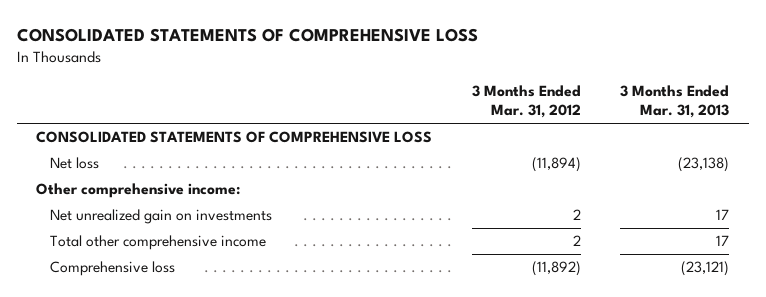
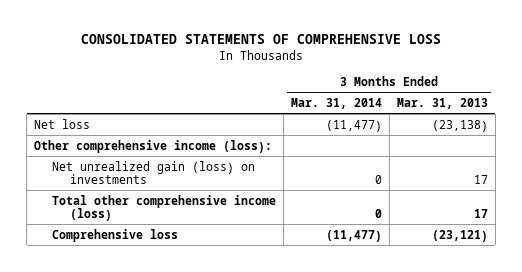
[471,84,581,119] 3 Months Ended Mar. 31, 2012 -> none
none -> [290,97,382,109] Mar. 31, 2014
[36,131,433,144] CONSOLIDATED STATEMENTS OF COMPREHENSIVE LOSS -> none
[36,183,241,199] Other comprehensive income: -> [34,139,273,153] Other comprehensive income (loss):
[49,209,272,225] Net unrealized gain on investments -> [51,160,255,185] Net unrealized gain (loss) on investments
[49,235,266,251] Total other comprehensive income -> [51,194,276,222] Total other comprehensive income (loss)

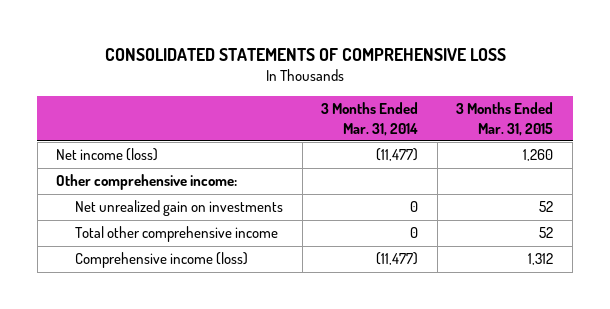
[396,97,488,109] Mar. 31, 2013 -> none
none -> [456,102,554,136] 3 Months Ended Mar. 31, 2015
[34,118,91,129] Net loss -> [56,148,159,162] Net income (loss)
[34,139,273,153] Other comprehensive income (loss): -> [56,174,238,191] Other comprehensive income:
[51,160,255,185] Net unrealized gain (loss) on investments -> [75,200,284,217] Net unrealized gain on investments
[51,194,276,222] Total other comprehensive income (loss) -> [75,226,279,243] Total other comprehensive income
[51,228,178,242] Comprehensive loss -> [75,252,249,269] Comprehensive income (loss)

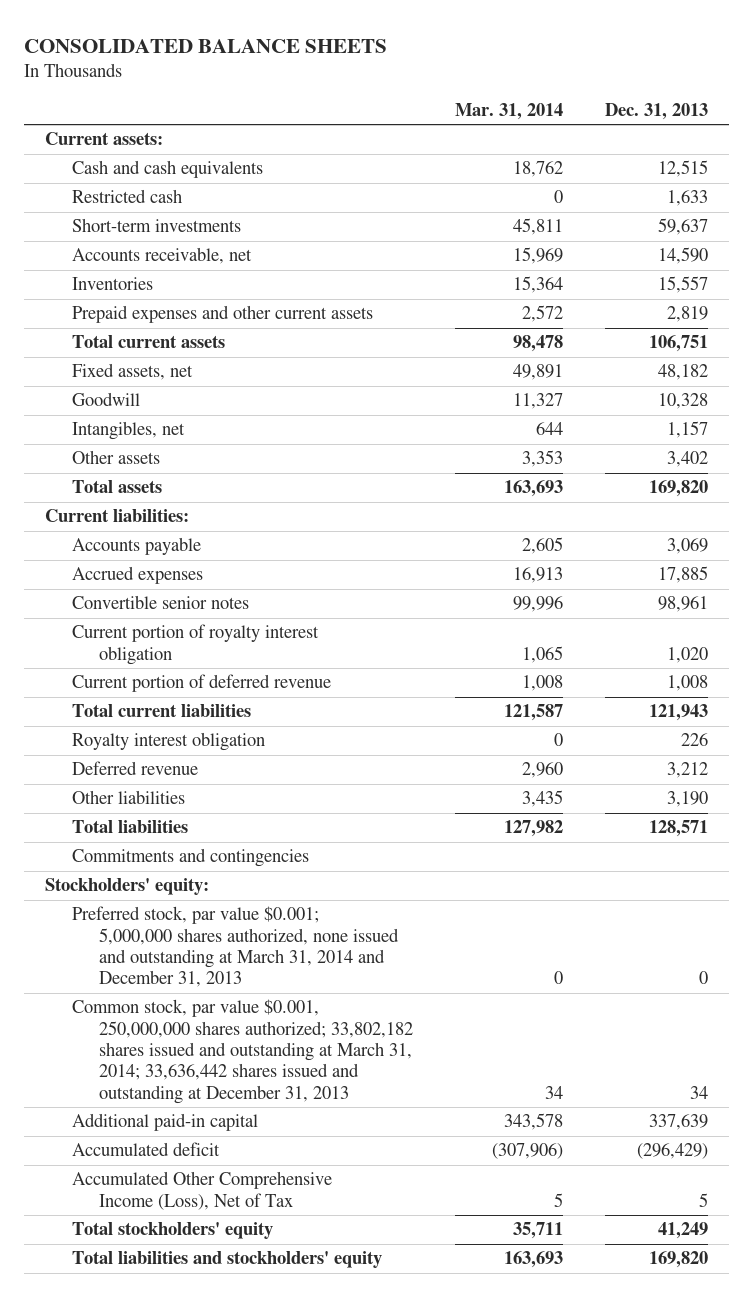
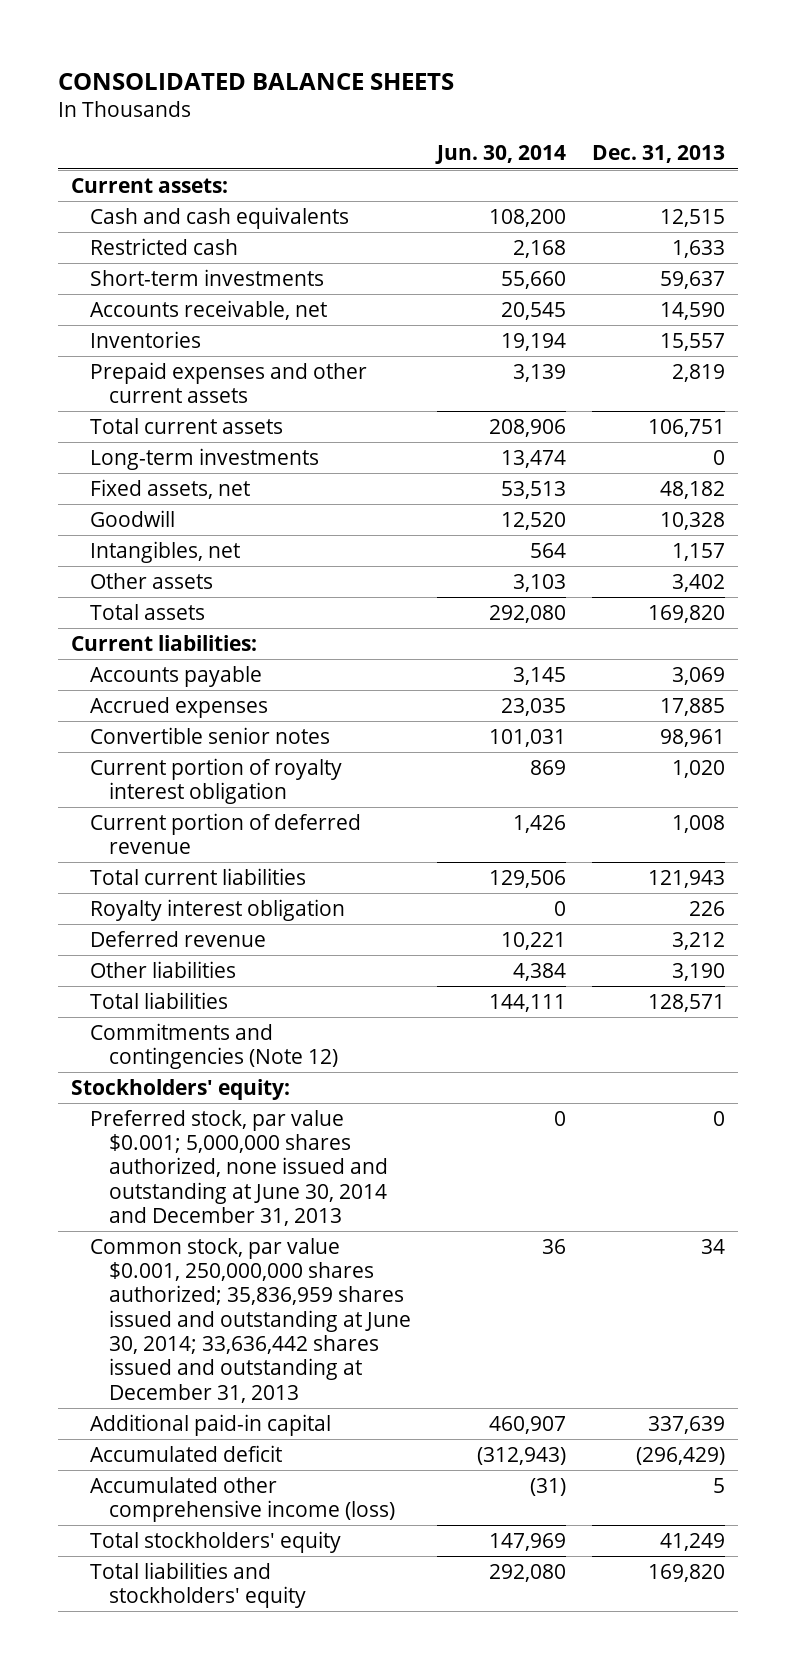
[455,102,564,120] Mar. 31, 2014 -> none
none -> [434,145,566,165] Jun. 30, 2014
none -> [90,447,320,470] Long-term investments
[72,848,310,868] Commitments and contingencies -> [90,1022,339,1070] Commitments and contingencies (Note 12)
[72,906,400,988] Preferred stock, par value $0.001; 5,000,000 shares authorized, none issued and outstanding at March 31, 2014 and December 31, 2013 -> [90,1109,389,1227] Preferred stock, par value $0.001; 5,000,000 shares authorized, none issued and outstanding at June 30, 2014 and December 31, 2013
[72,999,414,1104] Common stock, par value $0.001, 250,000,000 shares authorized; 33,802,182 shares issued and outstanding at March 31, 2014; 33,636,442 shares issued and outstanding at December 31, 2013 -> [90,1237,412,1403] Common stock, par value $0.001, 250,000,000 shares authorized; 35,836,959 shares issued and outstanding at June 30, 2014; 33,636,442 shares issued and outstanding at December 31, 2013
[72,1171,333,1210] Accumulated Other Comprehensive Income (Loss), Net of Tax -> [90,1476,396,1523] Accumulated other comprehensive income (loss)

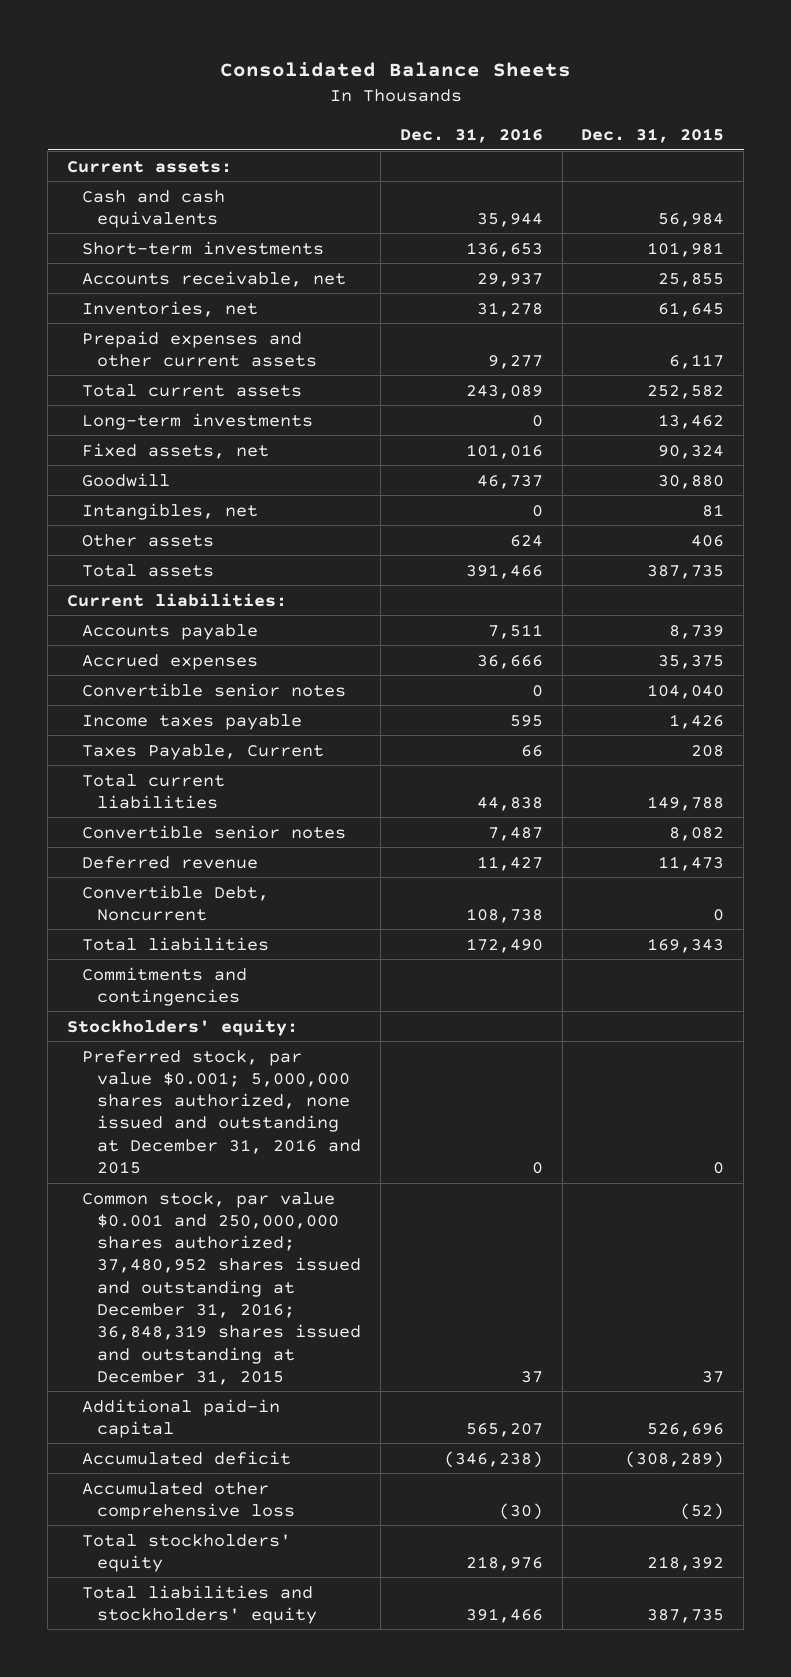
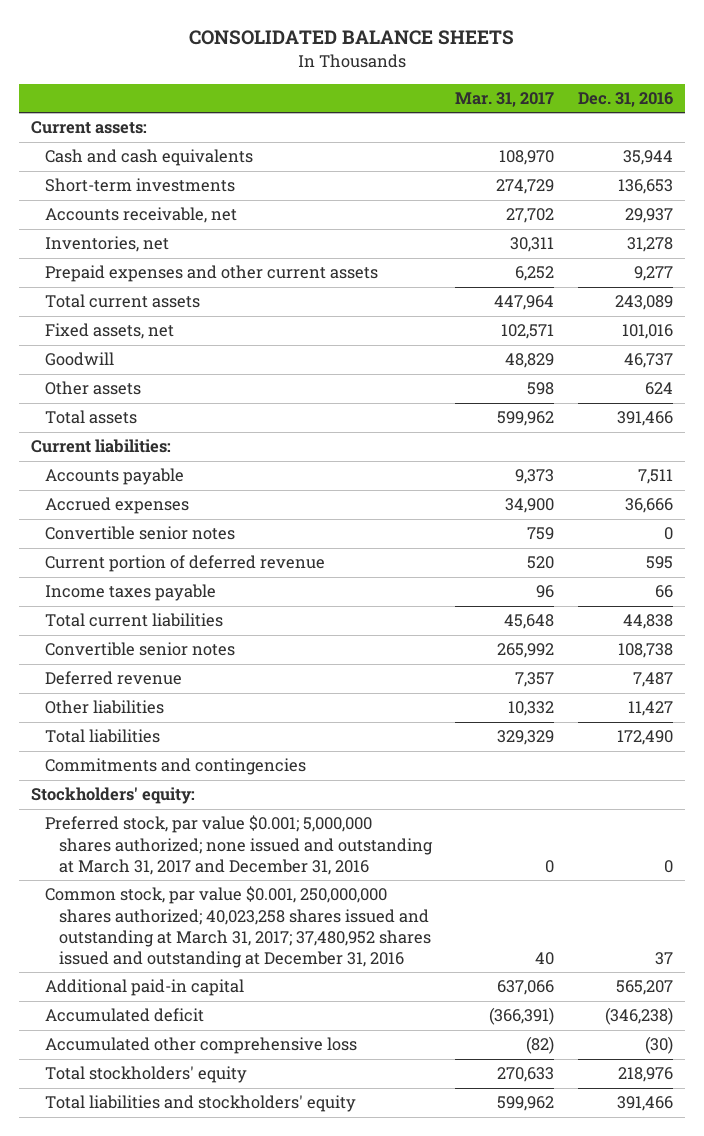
[219,62,571,78] Consolidated Balance Sheets -> [188,30,514,46] CONSOLIDATED BALANCE SHEETS
[581,128,725,144] Dec. 31, 2015 -> none
none -> [455,91,555,107] Mar. 31, 2017
[81,412,313,430] Long-term investments -> none
[81,502,258,520] Intangibles, net -> none
[81,743,324,760] Taxes Payable, Current -> none
none -> [44,555,325,573] Current portion of deferred revenue
[509,714,543,727] 595 -> [655,585,674,599] 66
[81,884,269,921] Convertible Debt, Noncurrent -> none
[487,826,543,841] 7,487 -> [618,643,674,659] 108,738
[476,855,543,871] 11,427 -> [633,672,674,688] 7,487
none -> [44,700,164,715] Other liabilities
[81,1049,361,1174] Preferred stock, par value $0.001; 5,000,000 shares authorized, none issued and outstanding at December 31, 2016 and 2015 -> [44,815,433,875] Preferred stock, par value $0.001; 5,000,000 shares authorized; none issued and outstanding at March 31, 2017 and December 31, 2016
[81,1191,361,1385] Common stock, par value $0.001 and 250,000,000 shares authorized; 37,480,952 shares issued and outstanding at December 31, 2016; 36,848,319 shares issued and outstanding at December 31, 2015 -> [44,886,431,968] Common stock, par value $0.001, 250,000,000 shares authorized; 40,023,258 shares issued and outstanding at March 31, 2017; 37,480,952 shares issued and outstanding at December 31, 2016

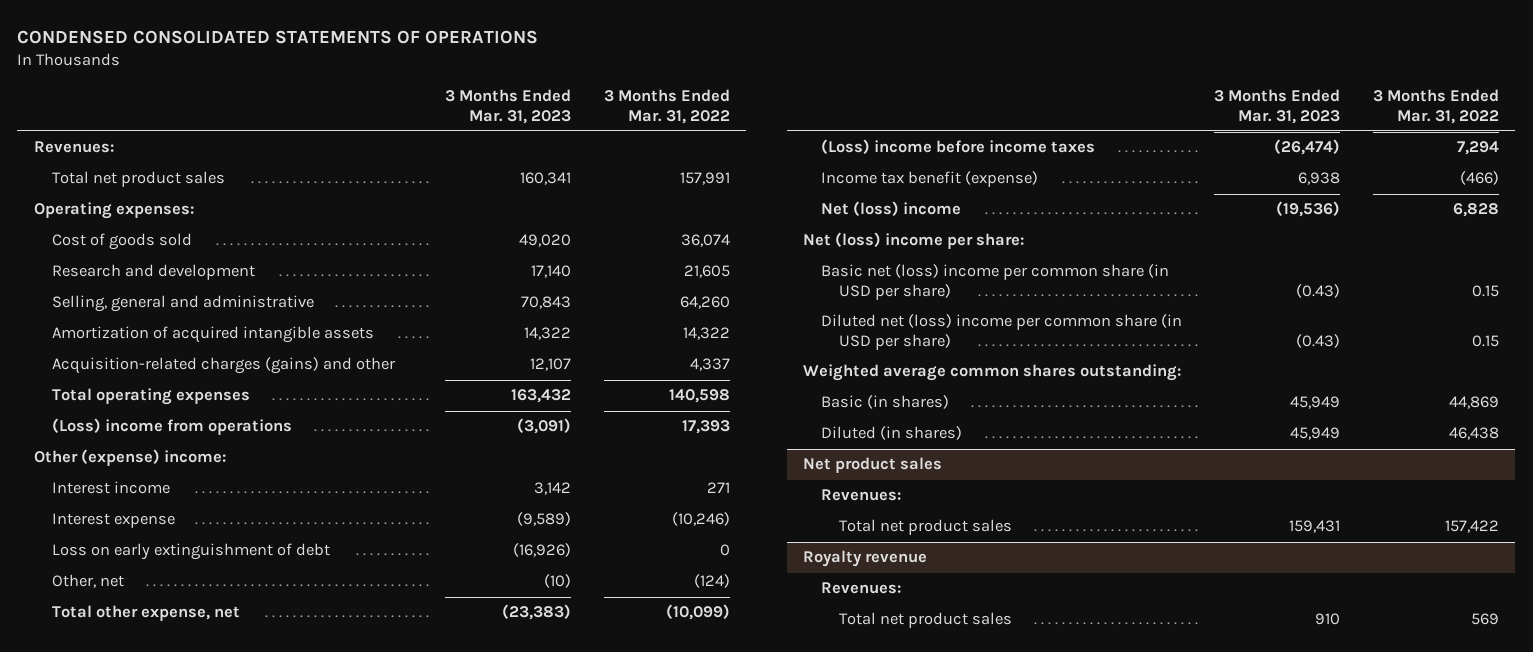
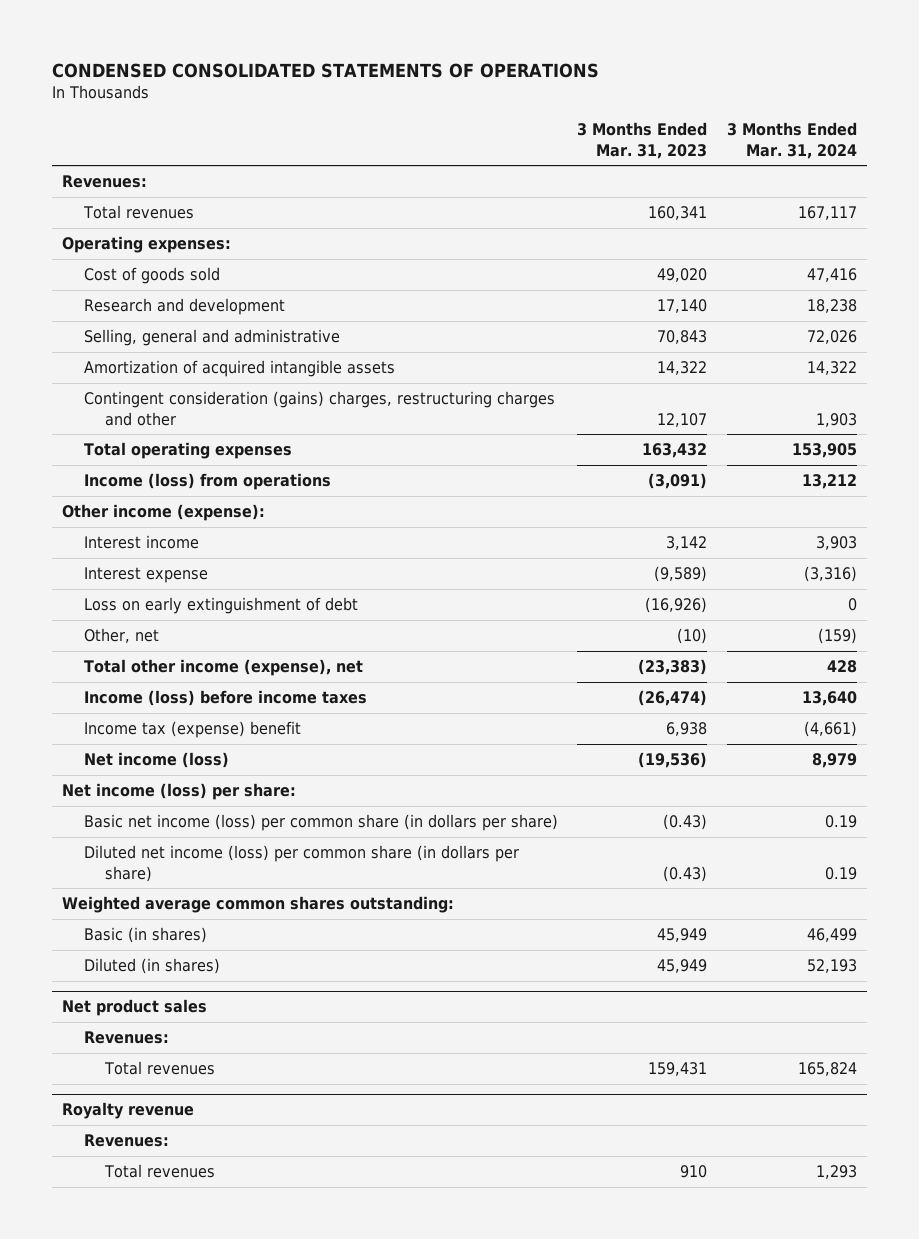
[603,89,730,124] 3 Months Ended Mar. 31, 2022 -> none
none -> [726,122,857,159] 3 Months Ended Mar. 31, 2024
[51,171,225,188] Total net product sales -> [82,205,194,220] Total revenues
[51,357,395,375] Acquisition-related charges (gains) and other -> [83,391,555,426] Contingent consideration (gains) charges, restructuring charges and other
[51,418,292,436] (Loss) income from operations -> [83,473,331,491] Income (loss) from operations
[33,449,226,467] Other (expense) income: -> [62,504,266,522] Other income (expense):
[51,605,240,622] Total other expense, net -> [83,659,363,677] Total other income (expense), net
[821,139,1096,155] (Loss) income before income taxes -> [83,690,367,707] Income (loss) before income taxes
[821,171,1039,188] Income tax benefit (expense) -> [83,721,301,739] Income tax (expense) benefit
[821,201,962,217] Net (loss) income -> [83,752,229,769] Net income (loss)
[802,232,1024,250] Net (loss) income per share: -> [62,783,297,801] Net income (loss) per share:
[821,264,1170,300] Basic net (loss) income per common share (in USD per share) -> [83,814,558,832] Basic net income (loss) per common share (in dollars per share)
[821,314,1183,350] Diluted net (loss) income per common share (in USD per share) -> [83,845,519,882] Diluted net income (loss) per common share (in dollars per share)
[839,519,1013,536] Total net product sales -> [104,1061,216,1076] Total revenues
[839,612,1013,629] Total net product sales -> [104,1164,216,1179] Total revenues

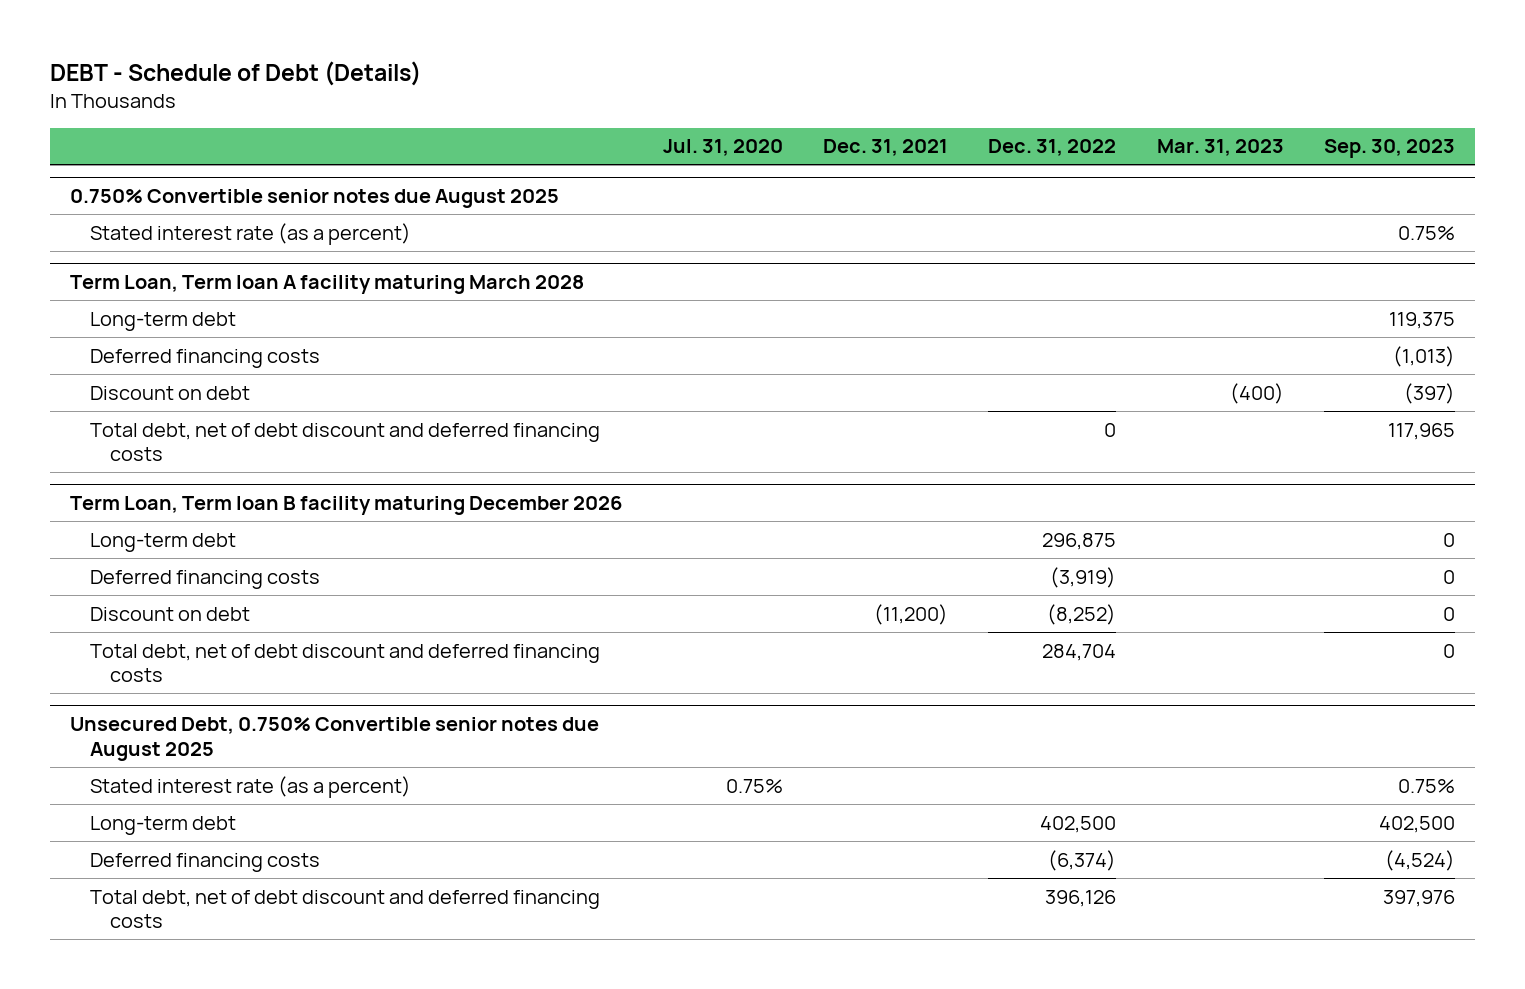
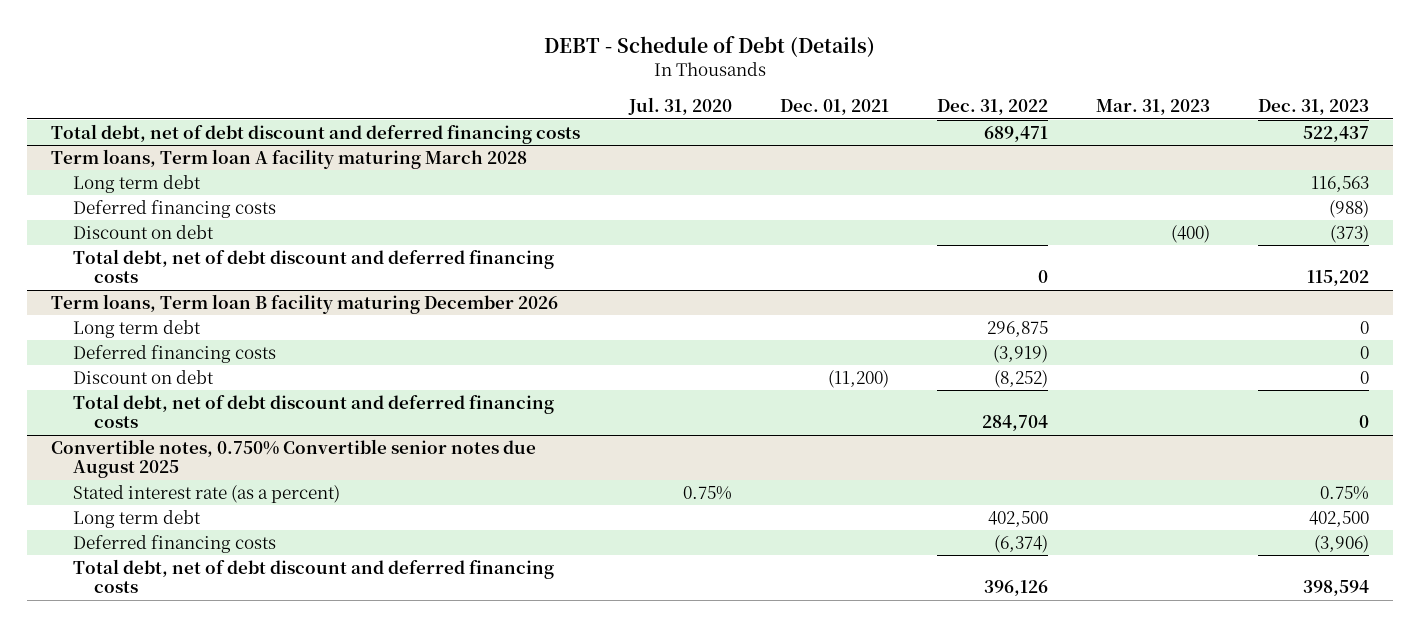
[822,139,948,157] Dec. 31, 2021 -> none
[1323,139,1455,159] Sep. 30, 2023 -> none
none -> [779,99,889,116] Dec. 01, 2021
none -> [1258,99,1370,116] Dec. 31, 2023
[70,188,560,208] 0.750% Convertible senior notes due August 2025 -> none
[90,222,412,245] Stated interest rate (as a percent) -> none
none -> [51,123,581,144] Total debt, net of debt discount and deferred financing costs
[70,274,585,294] Term Loan, Term loan A facility maturing March 2028 -> [51,148,528,169] Term loans, Term loan A facility maturing March 2028
[90,311,237,331] Long-term debt -> [72,174,201,193] Long term debt
[70,495,623,515] Term Loan, Term loan B facility maturing December 2026 -> [51,293,559,314] Term loans, Term loan B facility maturing December 2026
[90,532,237,552] Long-term debt -> [72,319,201,338] Long term debt
[70,716,600,761] Unsecured Debt, 0.750% Convertible senior notes due August 2025 -> [51,438,537,479] Convertible notes, 0.750% Convertible senior notes due August 2025
[90,815,237,835] Long-term debt -> [72,509,201,528] Long term debt

